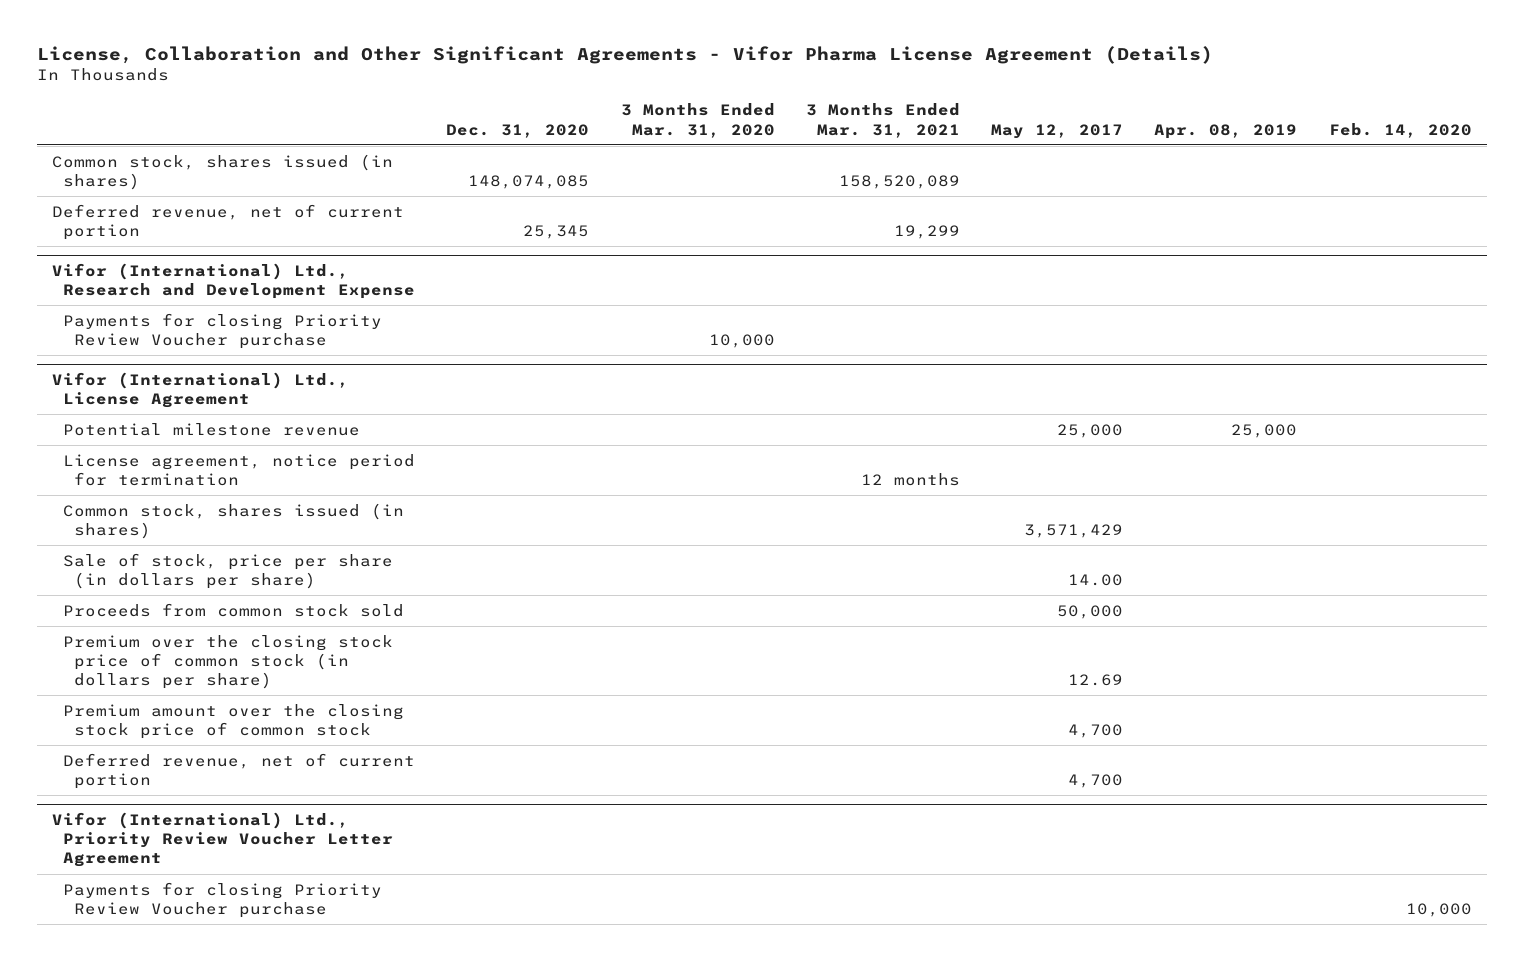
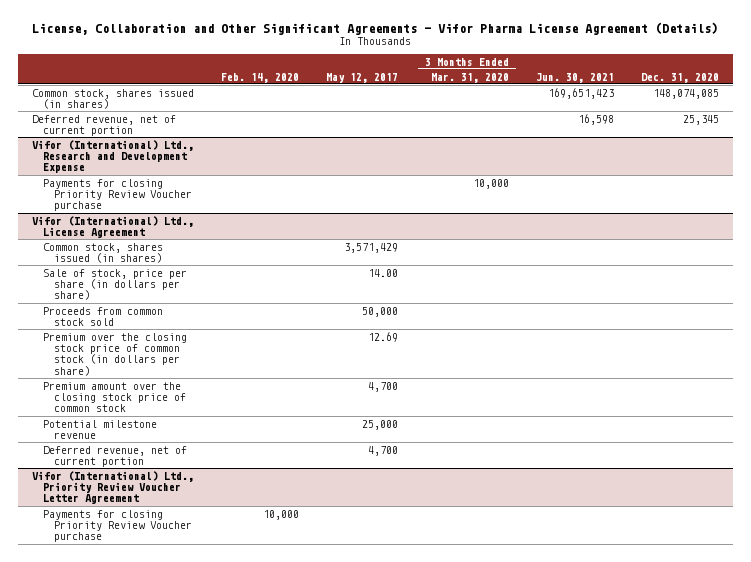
[805,103,960,138] 3 Months Ended Mar. 31, 2021 -> none
[1154,123,1298,139] Apr. 08, 2019 -> none
none -> [536,72,615,83] Jun. 30, 2021
[62,453,415,486] License agreement, notice period for termination -> none
[62,422,360,436] Potential milestone revenue -> [42,419,157,439] Potential milestone revenue

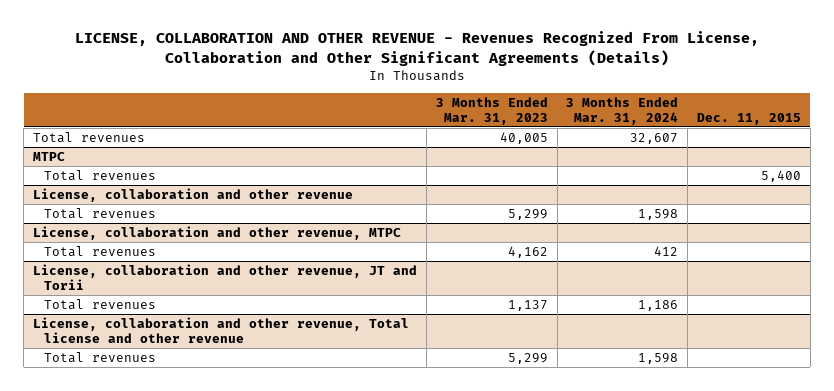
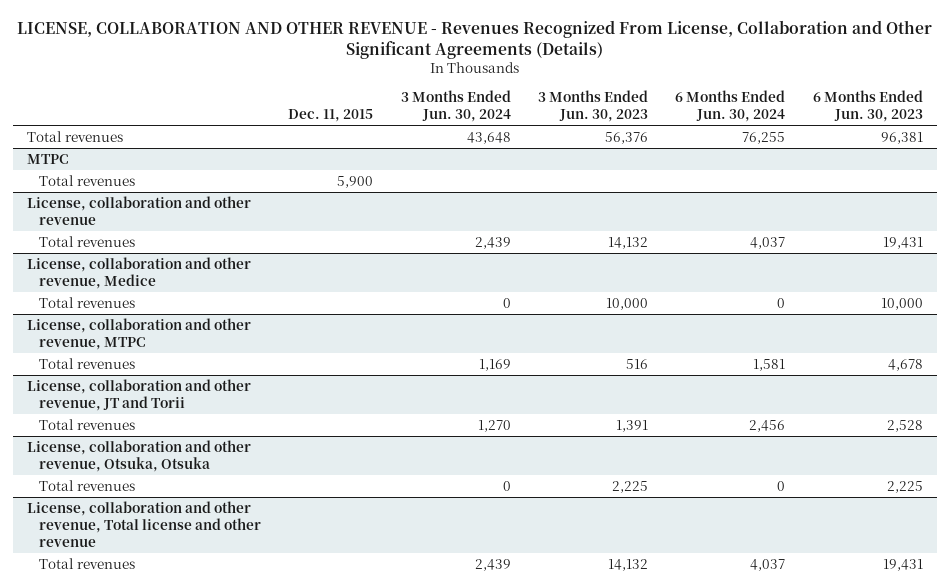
[435,96,548,125] 3 Months Ended Mar. 31, 2023 -> none
[566,96,679,125] 3 Months Ended Mar. 31, 2024 -> none
none -> [400,89,511,122] 3 Months Ended Jun. 30, 2024
none -> [538,89,649,122] 3 Months Ended Jun. 30, 2023
none -> [675,89,786,122] 6 Months Ended Jun. 30, 2024
none -> [812,89,923,122] 6 Months Ended Jun. 30, 2023
[761,169,802,182] 5,400 -> [337,175,374,188] 5,900
none -> [26,256,251,290] License, collaboration and other revenue, Medice
none -> [38,296,135,308] Total revenues
none -> [26,439,251,473] License, collaboration and other revenue, Otsuka, Otsuka
none -> [38,479,135,491] Total revenues

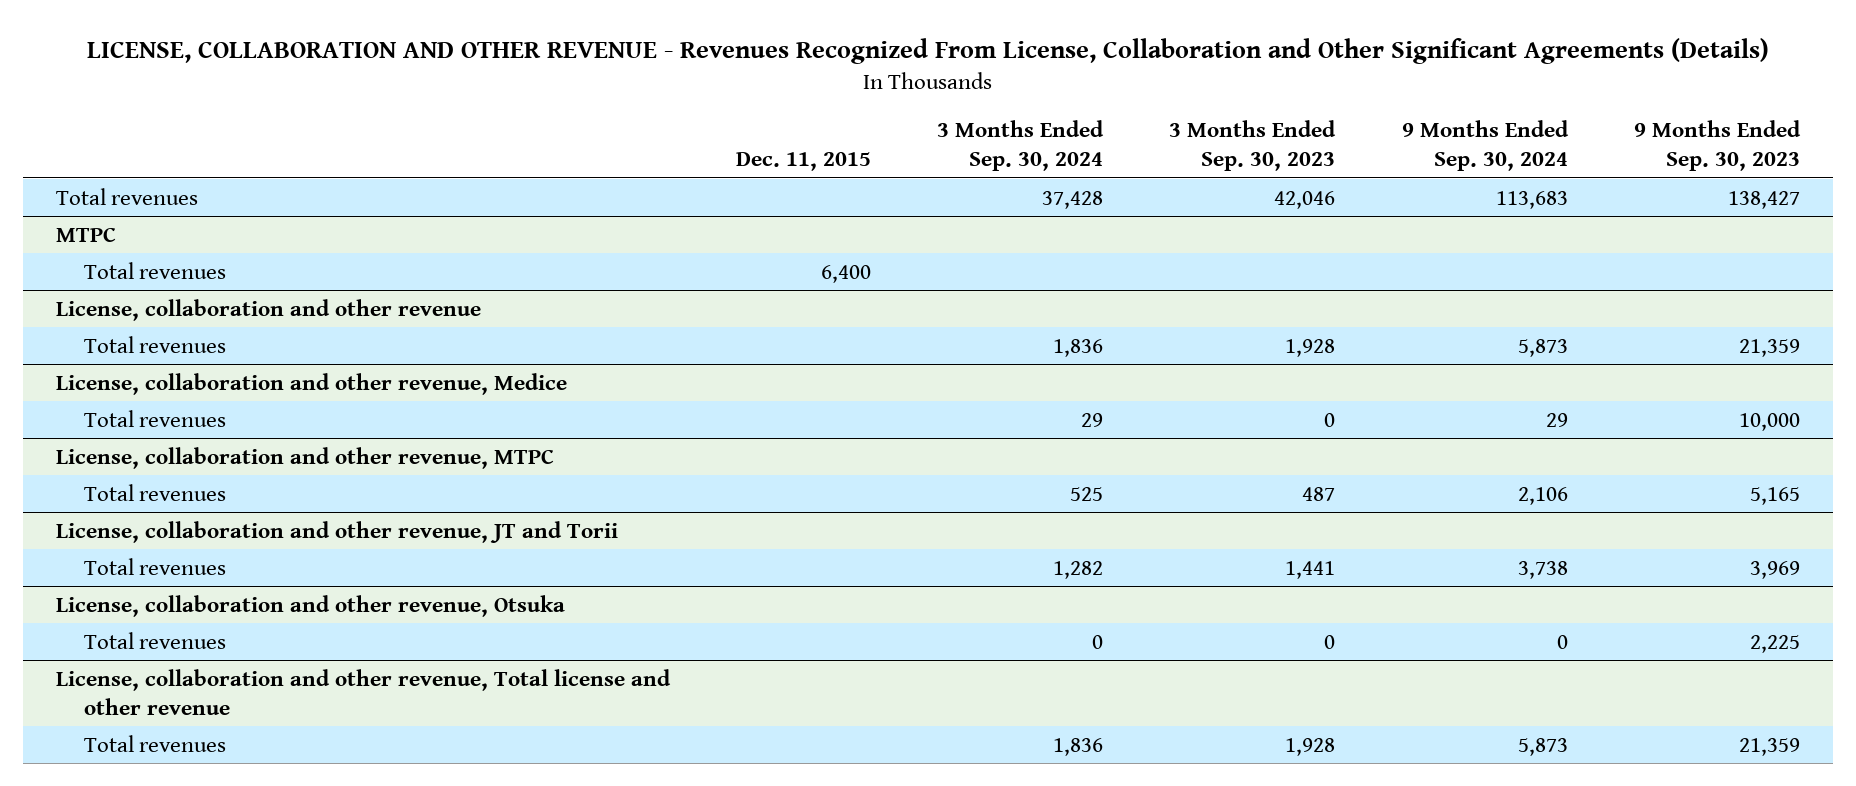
[400,89,511,122] 3 Months Ended Jun. 30, 2024 -> none
[538,89,649,122] 3 Months Ended Jun. 30, 2023 -> none
[675,89,786,122] 6 Months Ended Jun. 30, 2024 -> none
[812,89,923,122] 6 Months Ended Jun. 30, 2023 -> none
none -> [937,120,1105,172] 3 Months Ended Sep. 30, 2024
none -> [1169,120,1337,172] 3 Months Ended Sep. 30, 2023
none -> [1401,120,1569,172] 9 Months Ended Sep. 30, 2024
none -> [1633,120,1801,172] 9 Months Ended Sep. 30, 2023
[337,175,374,188] 5,900 -> [821,264,872,283] 6,400
[26,439,251,473] License, collaboration and other revenue, Otsuka, Otsuka -> [55,594,565,617] License, collaboration and other revenue, Otsuka

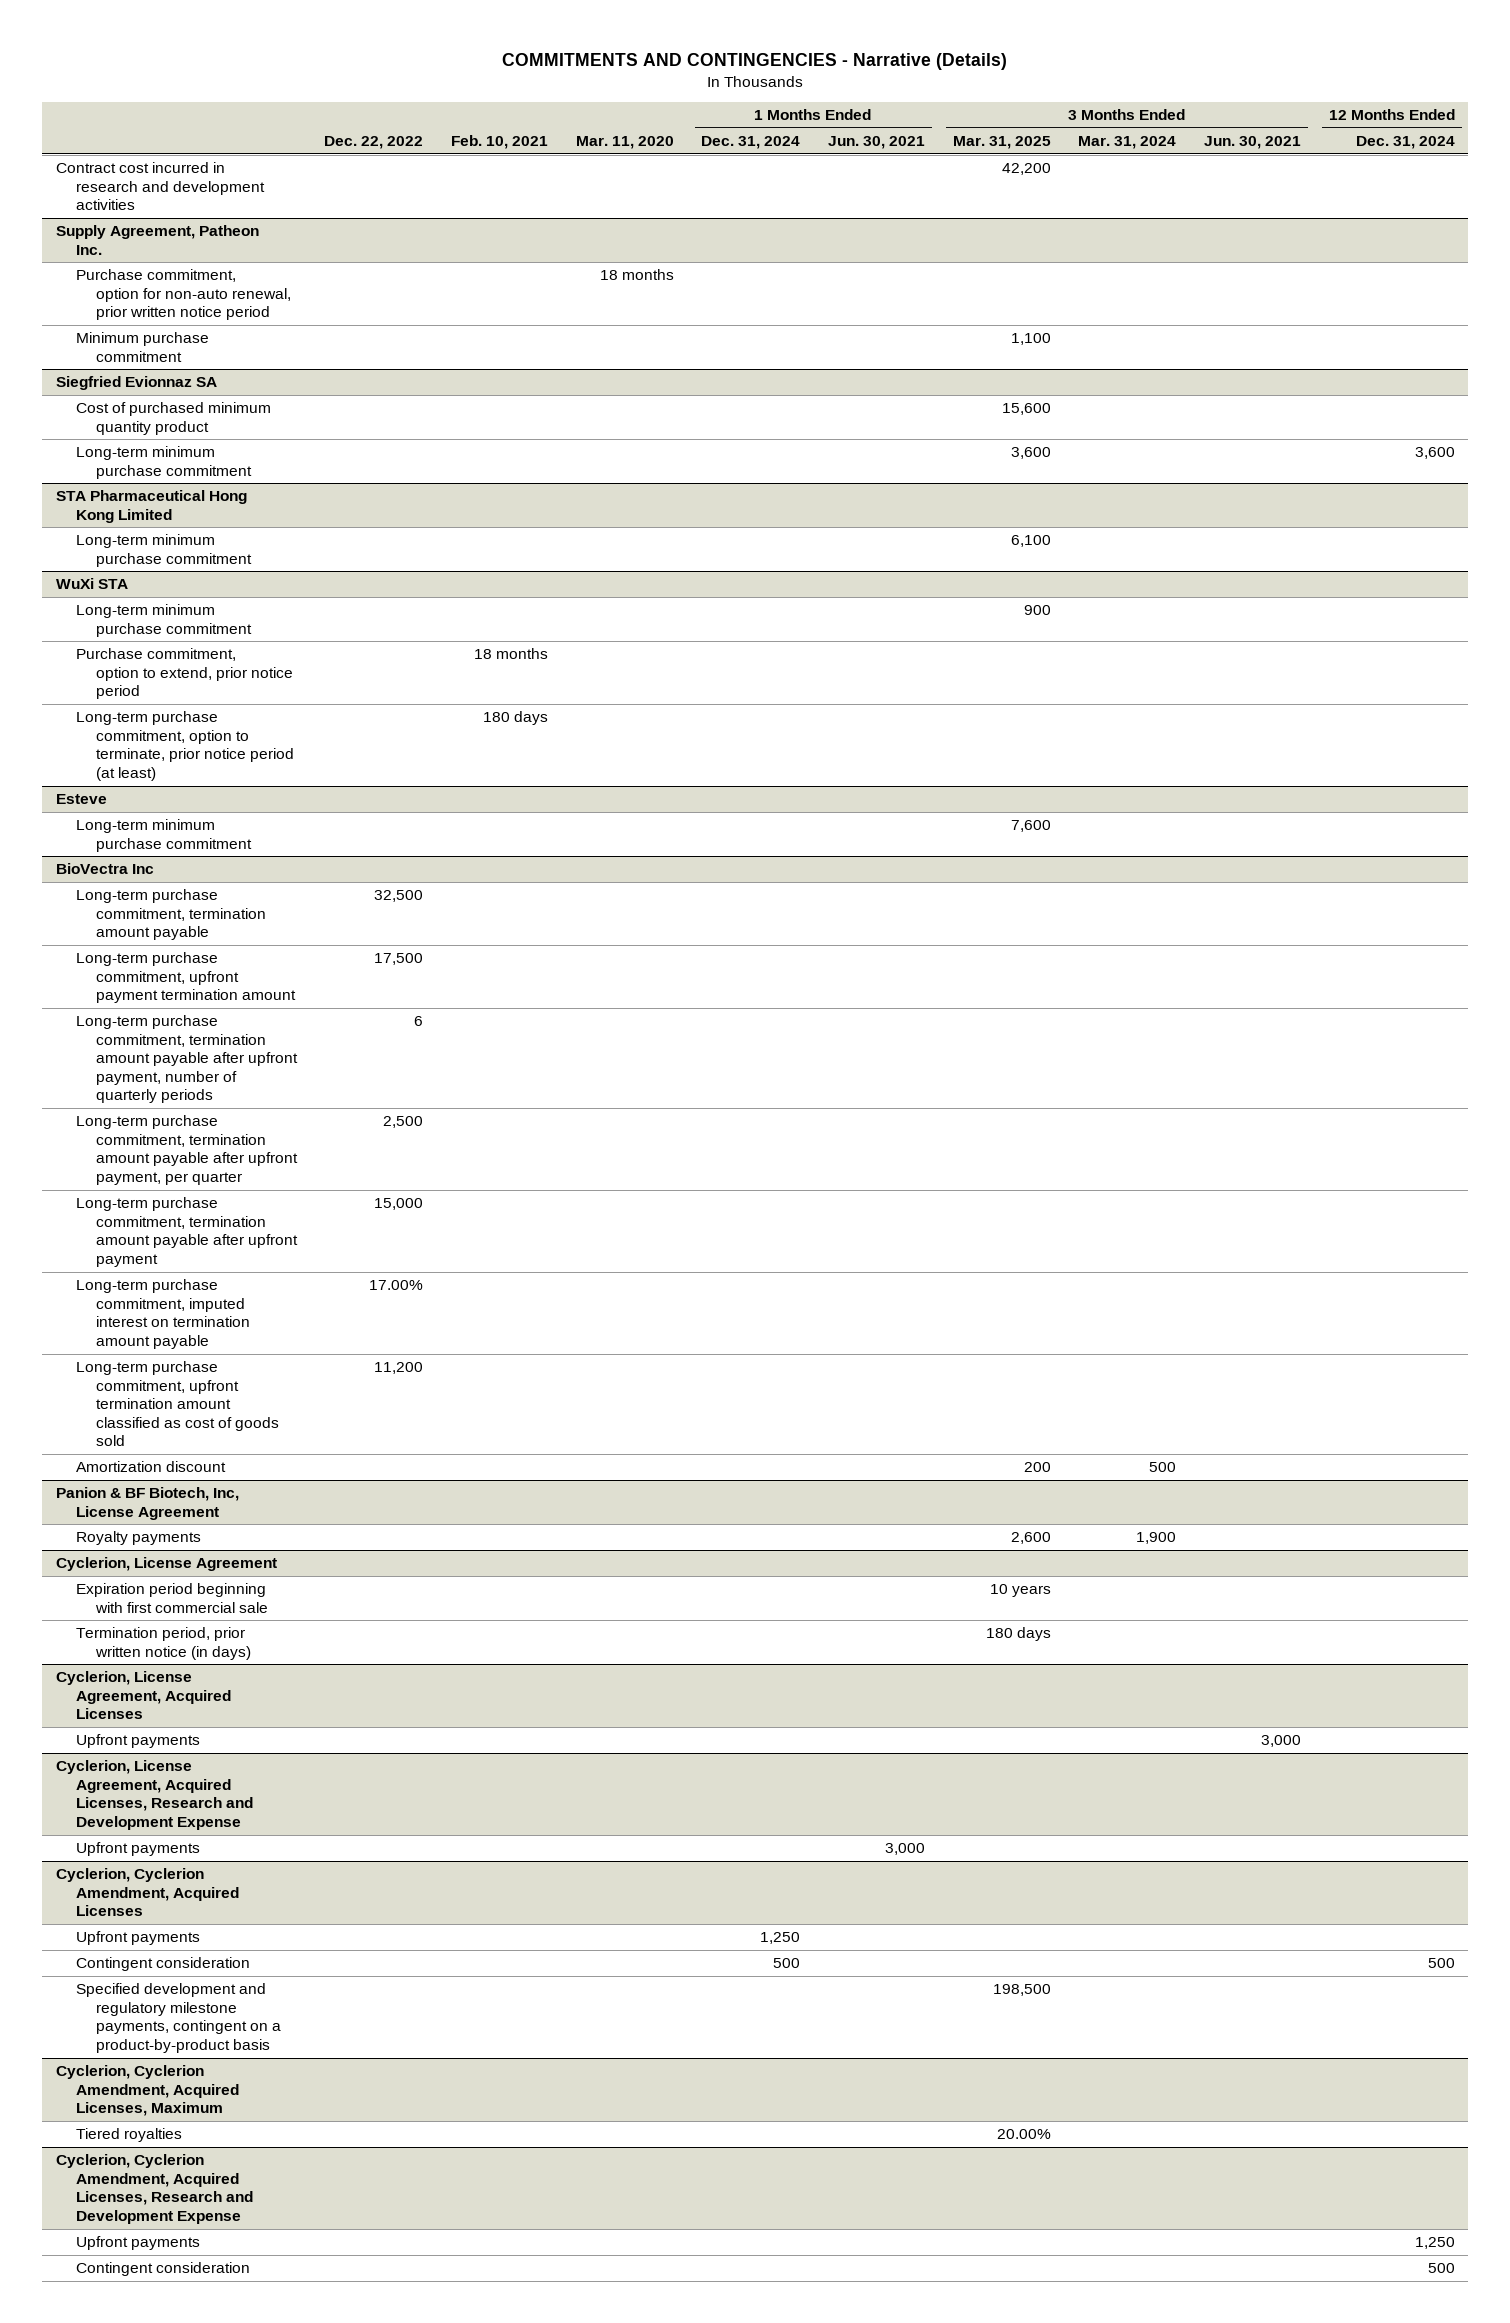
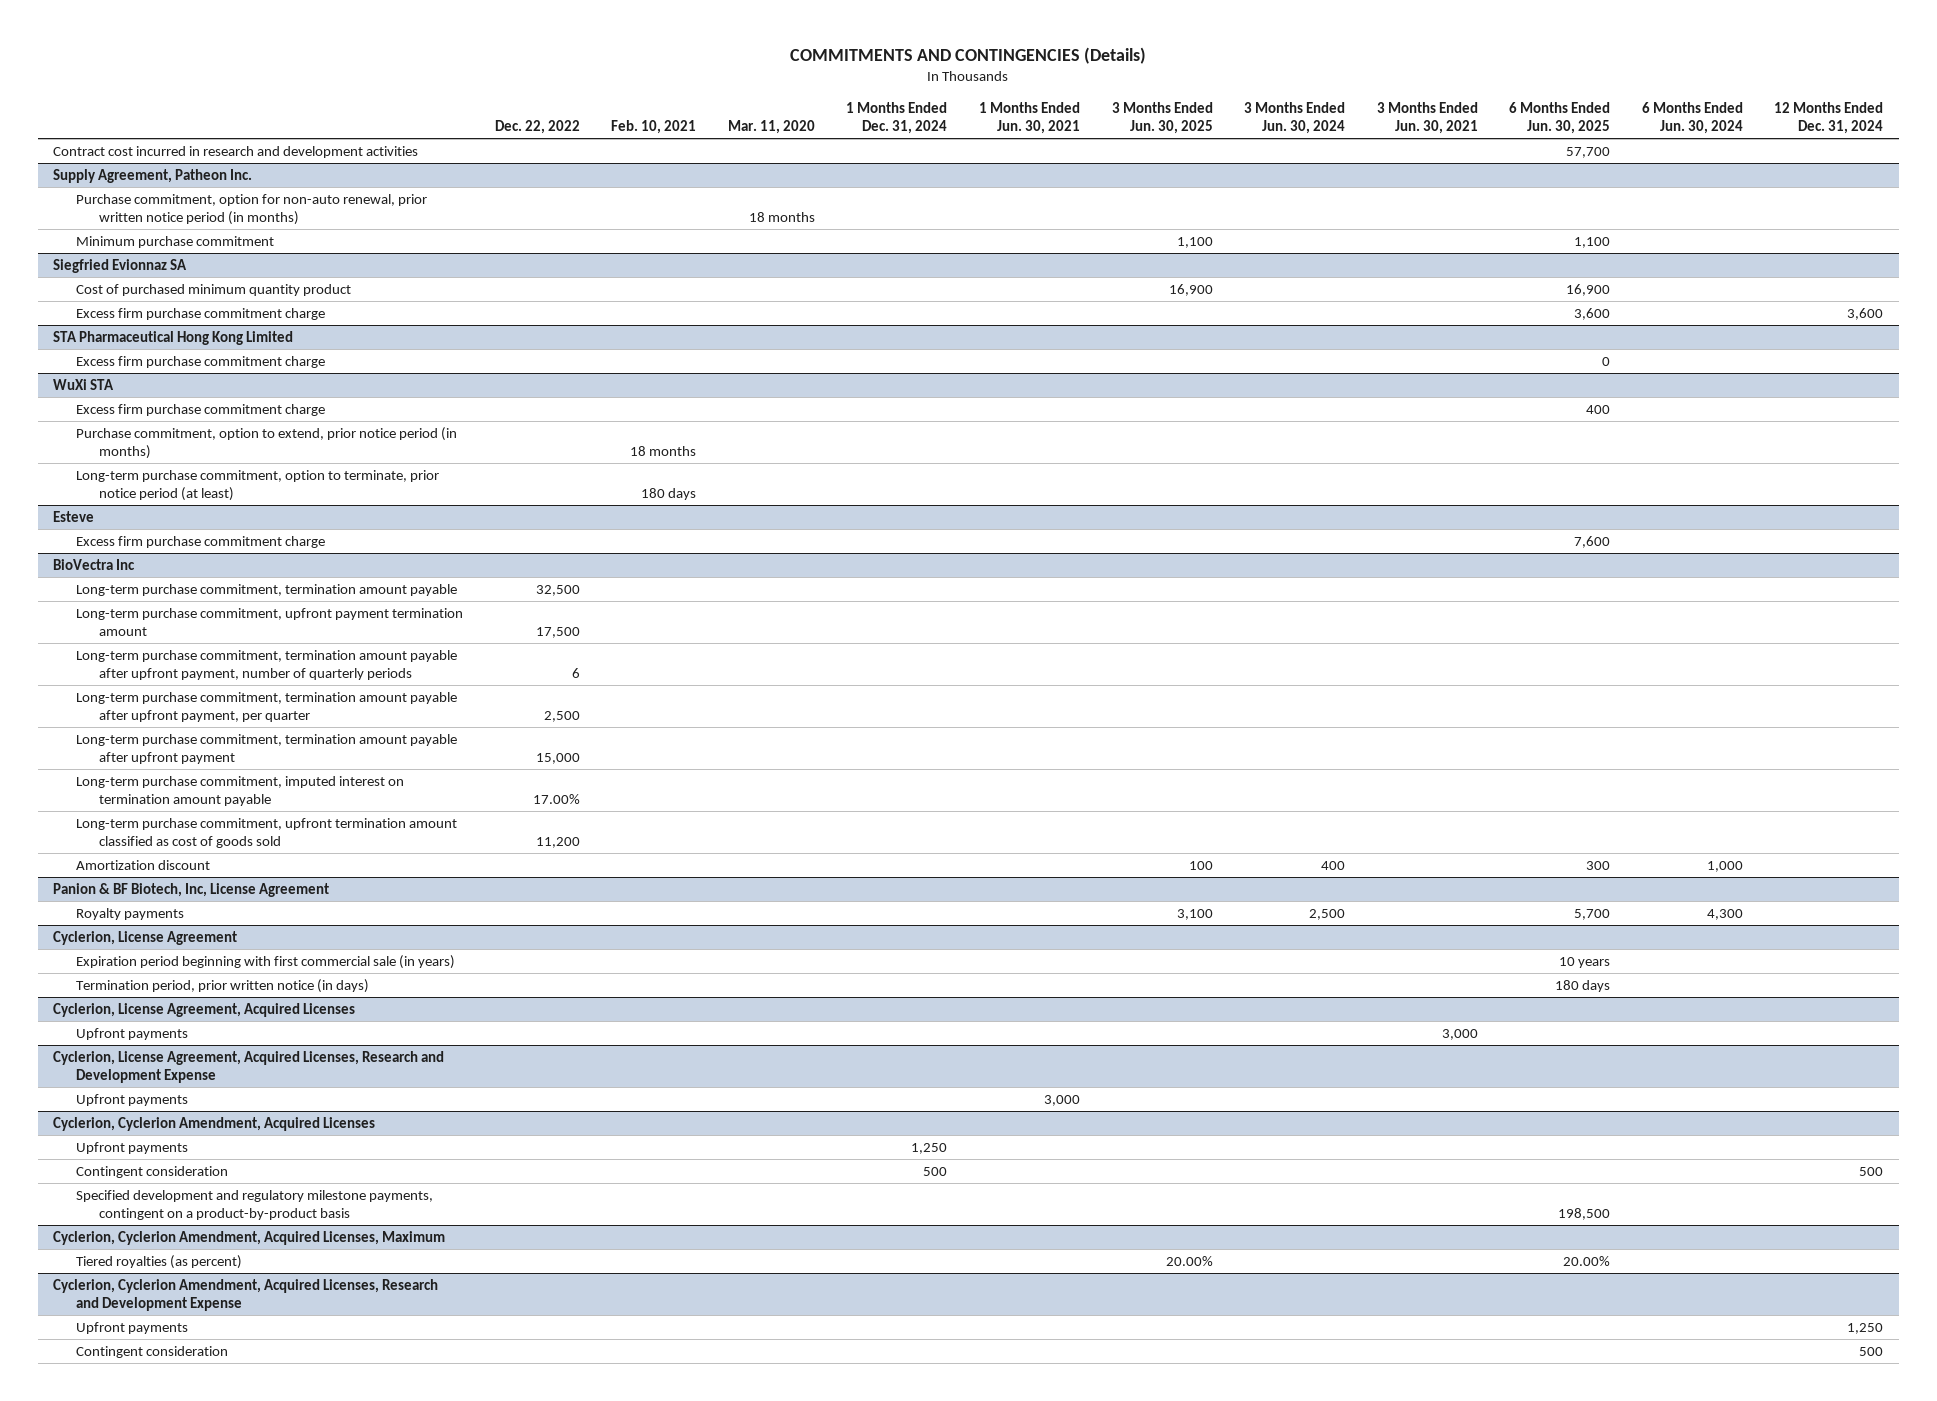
[502,52,1008,70] COMMITMENTS AND CONTINGENCIES - Narrative (Details) -> [790,47,1147,65] COMMITMENTS AND CONTINGENCIES (Details)
[952,136,1051,150] Mar. 31, 2025 -> none
[1078,136,1177,150] Mar. 31, 2024 -> none
none -> [1111,102,1213,135] 3 Months Ended Jun. 30, 2025
none -> [1244,102,1346,135] 3 Months Ended Jun. 30, 2024
none -> [1509,102,1611,135] 6 Months Ended Jun. 30, 2025
none -> [1641,102,1743,135] 6 Months Ended Jun. 30, 2024
[75,269,291,321] Purchase commitment, option for non-auto renewal, prior written notice period -> [76,193,428,225] Purchase commitment, option for non-auto renewal, prior written notice period (in months)
[75,446,252,479] Long-term minimum purchase commitment -> [76,307,326,320] Excess firm purchase commitment charge
[75,534,252,567] Long-term minimum purchase commitment -> [76,355,326,368] Excess firm purchase commitment charge
[75,604,252,637] Long-term minimum purchase commitment -> [76,403,326,416] Excess firm purchase commitment charge
[75,648,293,700] Purchase commitment, option to extend, prior notice period -> [76,426,458,459] Purchase commitment, option to extend, prior notice period (in months)
[75,819,252,852] Long-term minimum purchase commitment -> [76,535,326,548] Excess firm purchase commitment charge
[75,1583,268,1613] Expiration period beginning with first commercial sale -> [76,954,456,969] Expiration period beginning with first commercial sale (in years)
[75,2128,182,2143] Tiered royalties -> [76,1254,243,1269] Tiered royalties (as percent)

